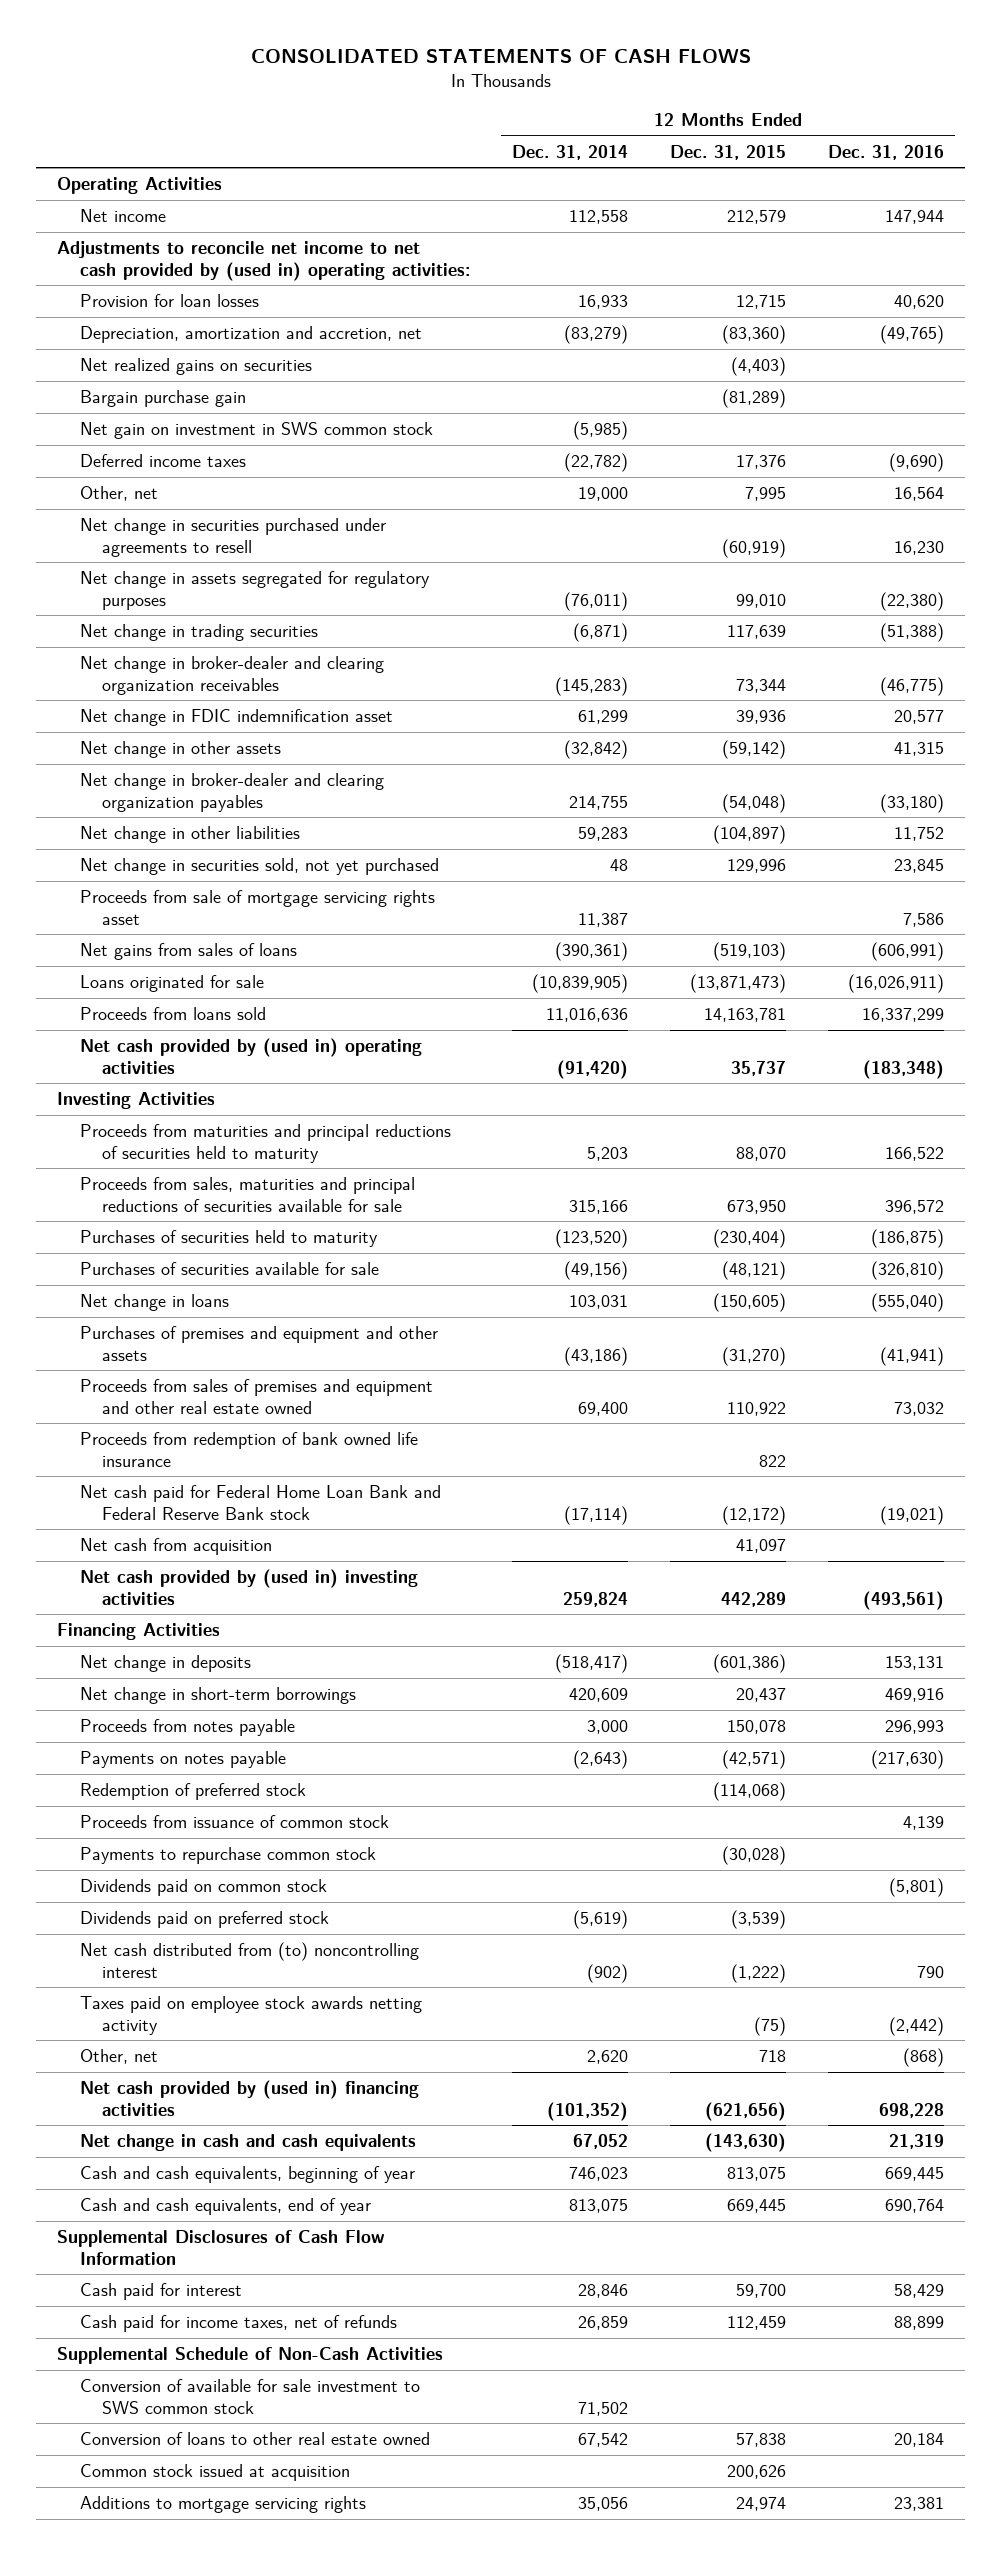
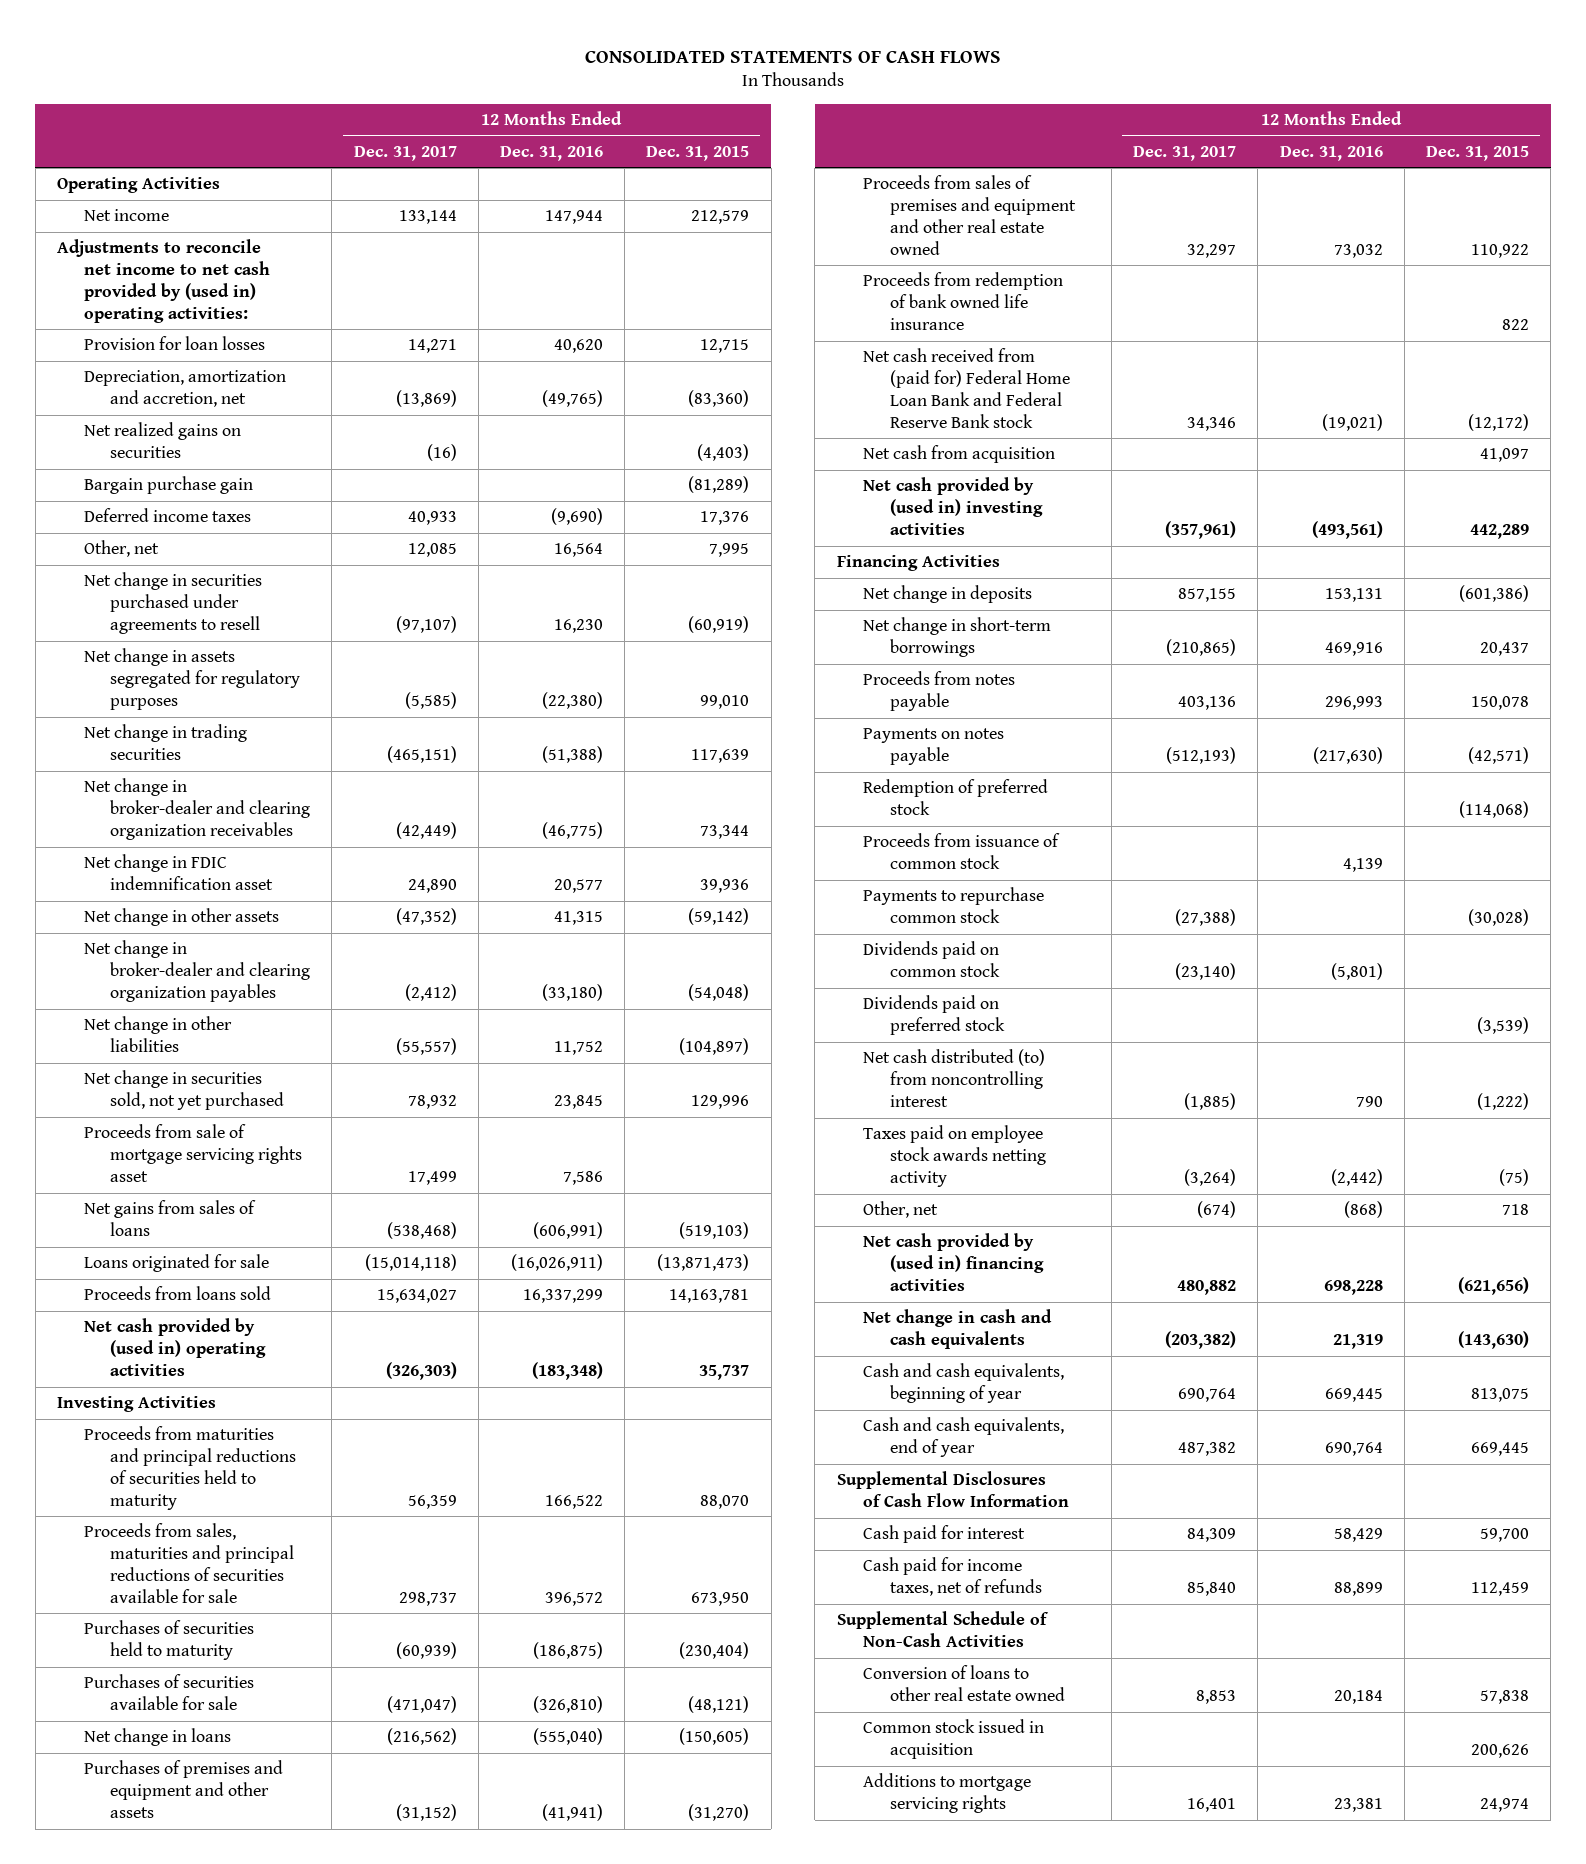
[511,144,628,160] Dec. 31, 2014 -> none
none -> [353,145,457,161] Dec. 31, 2017
[79,421,433,439] Net gain on investment in SWS common stock -> none
[79,1484,441,1520] Net cash paid for Federal Home Loan Bank and Federal Reserve Bank stock -> [863,348,1070,429] Net cash received from (paid for) Federal Home Loan Bank and Federal Reserve Bank stock
[79,1941,419,1978] Net cash distributed from (to) noncontrolling interest -> [863,1049,1046,1108] Net cash distributed (to) from noncontrolling interest
[79,2378,420,2414] Conversion of available for sale investment to SWS common stock -> none
[79,2463,350,2481] Common stock issued at acquisition -> [863,1719,1045,1760] Common stock issued in acquisition

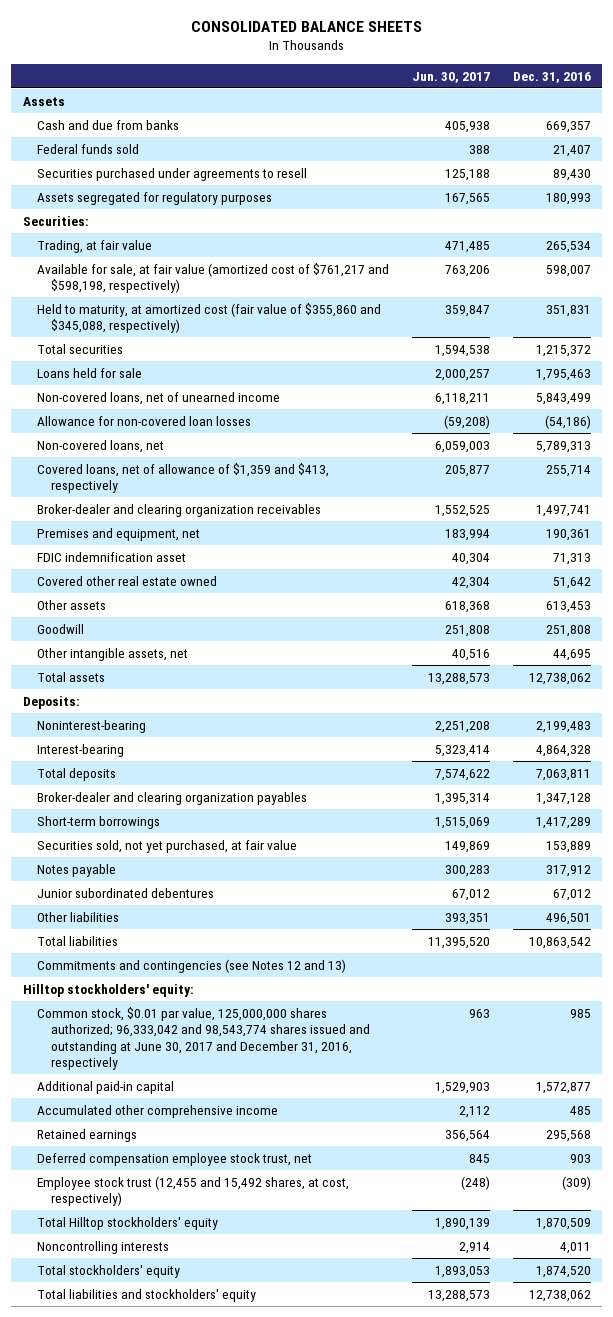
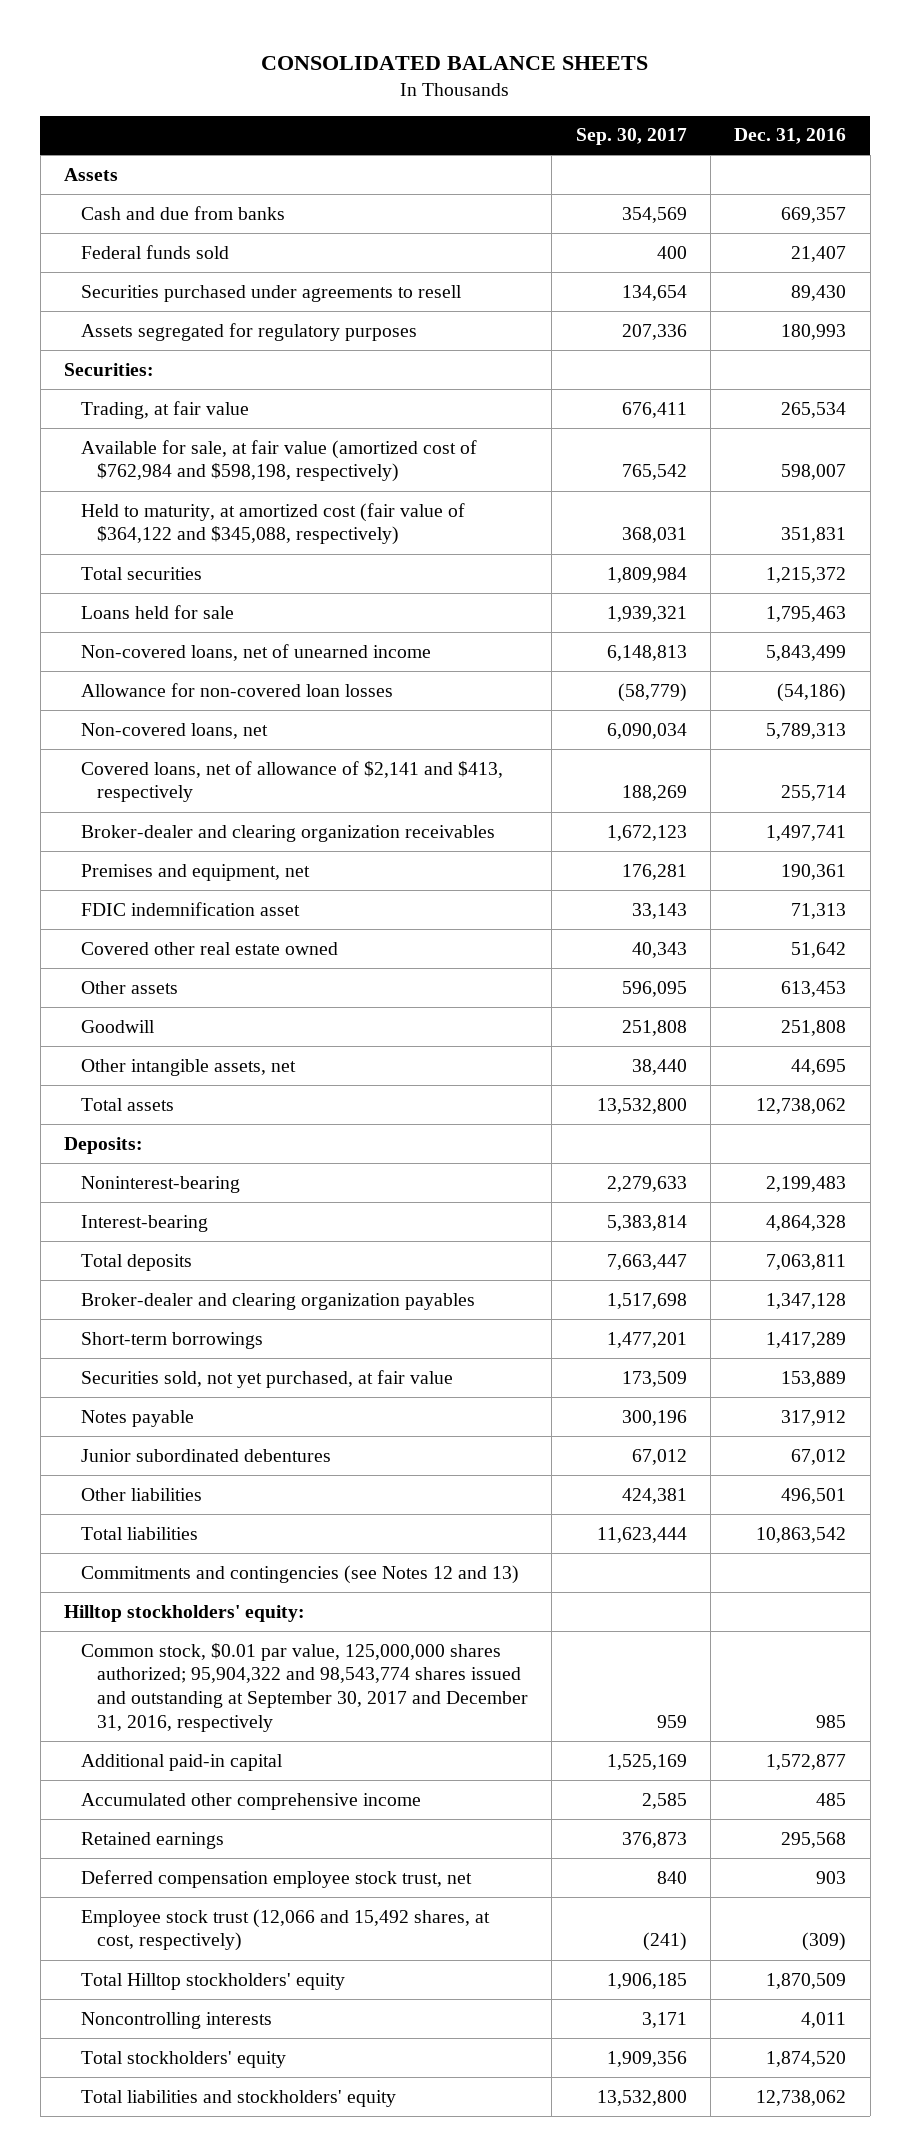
[411,71,490,83] Jun. 30, 2017 -> none
none -> [575,128,687,146] Sep. 30, 2017
[36,262,389,294] Available for sale, at fair value (amortized cost of $761,217 and $598,198, respectively) -> [80,439,477,483] Available for sale, at fair value (amortized cost of $762,984 and $598,198, respectively)
[36,302,381,334] Held to maturity, at amortized cost (fair value of $355,860 and $345,088, respectively) -> [80,502,465,546] Held to maturity, at amortized cost (fair value of $364,122 and $345,088, respectively)
[36,462,329,494] Covered loans, net of allowance of $1,359 and $413, respectively -> [80,760,503,803] Covered loans, net of allowance of $2,141 and $413, respectively
[36,1006,371,1070] Common stock, $0.01 par value, 125,000,000 shares authorized; 96,333,042 and 98,543,774 shares issued and outstanding at June 30, 2017 and December 31, 2016, respectively -> [80,1642,529,1733] Common stock, $0.01 par value, 125,000,000 shares authorized; 95,904,322 and 98,543,774 shares issued and outstanding at September 30, 2017 and December 31, 2016, respectively
[36,1175,349,1207] Employee stock trust (12,455 and 15,492 shares, at cost, respectively) -> [80,1908,490,1952] Employee stock trust (12,066 and 15,492 shares, at cost, respectively)

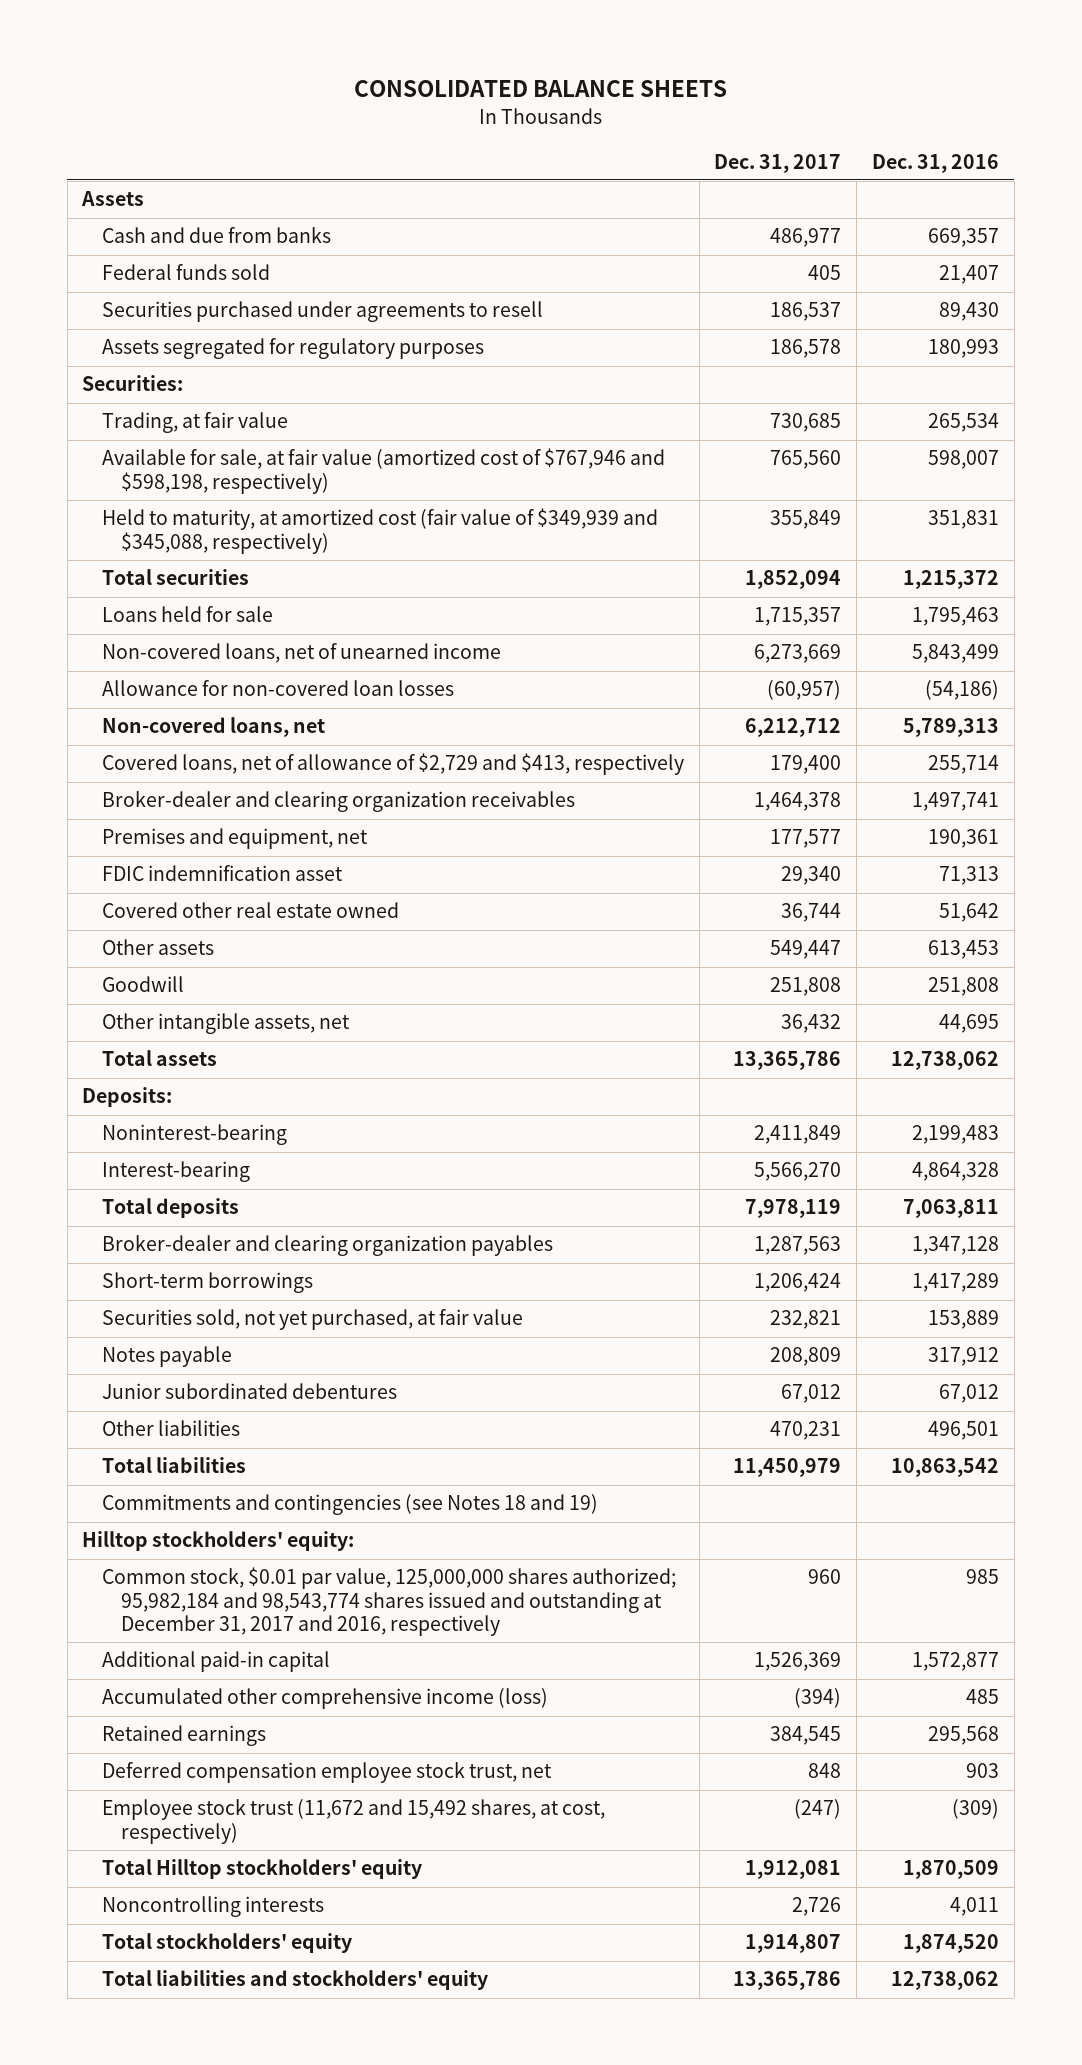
[575,128,687,146] Sep. 30, 2017 -> none
none -> [714,153,842,173] Dec. 31, 2017
[80,439,477,483] Available for sale, at fair value (amortized cost of $762,984 and $598,198, respectively) -> [101,448,665,494] Available for sale, at fair value (amortized cost of $767,946 and $598,198, respectively)
[80,502,465,546] Held to maturity, at amortized cost (fair value of $364,122 and $345,088, respectively) -> [101,508,658,554] Held to maturity, at amortized cost (fair value of $349,939 and $345,088, respectively)
[80,760,503,803] Covered loans, net of allowance of $2,141 and $413, respectively -> [101,753,684,776] Covered loans, net of allowance of $2,729 and $413, respectively
[80,1564,519,1584] Commitments and contingencies (see Notes 12 and 13) -> [101,1494,598,1516] Commitments and contingencies (see Notes 18 and 19)
[80,1642,529,1733] Common stock, $0.01 par value, 125,000,000 shares authorized; 95,904,322 and 98,543,774 shares issued and outstanding at September 30, 2017 and December 31, 2016, respectively -> [101,1567,676,1636] Common stock, $0.01 par value, 125,000,000 shares authorized; 95,982,184 and 98,543,774 shares issued and outstanding at December 31, 2017 and 2016, respectively
[80,1792,421,1810] Accumulated other comprehensive income -> [101,1688,548,1710] Accumulated other comprehensive income (loss)
[80,1908,490,1952] Employee stock trust (12,066 and 15,492 shares, at cost, respectively) -> [101,1799,605,1844] Employee stock trust (11,672 and 15,492 shares, at cost, respectively)

